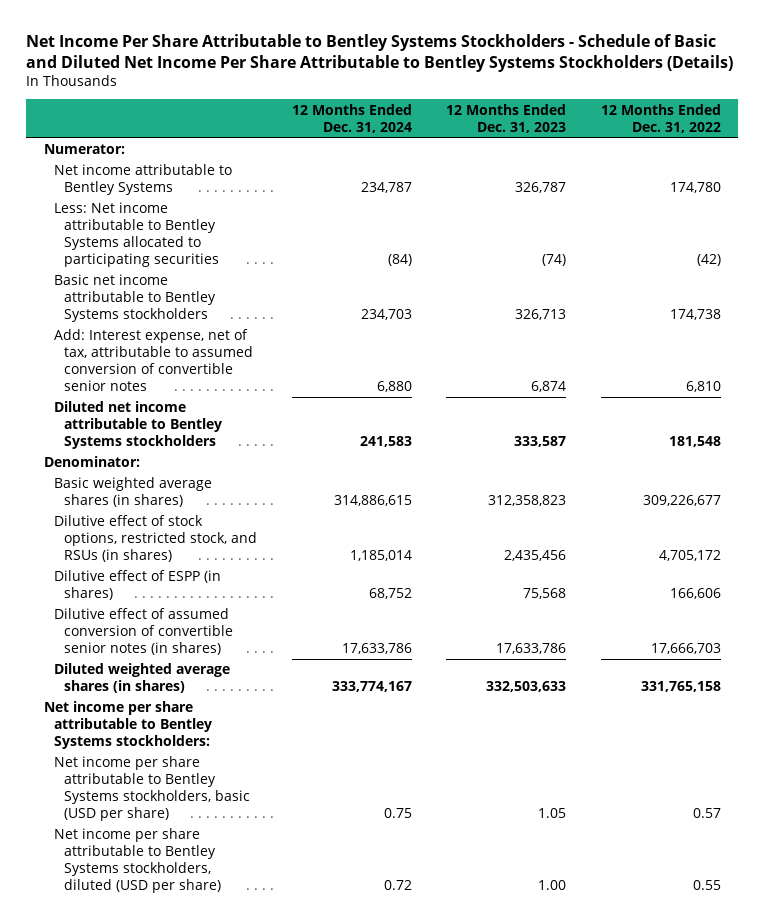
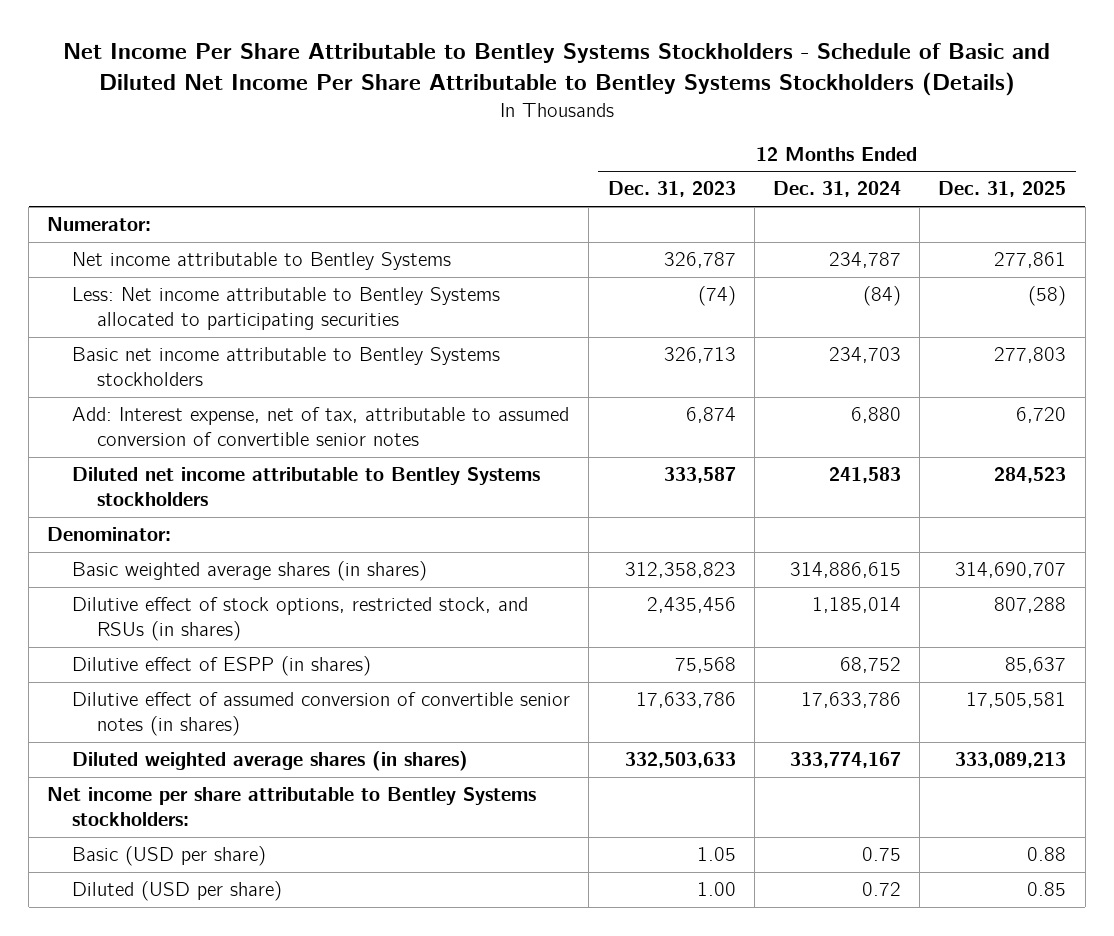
[601,103,722,133] 12 Months Ended Dec. 31, 2022 -> none
none -> [938,181,1067,198] Dec. 31, 2025
[53,756,251,822] Net income per share attributable to Bentley Systems stockholders, basic (USD per share) -> [72,846,267,867] Basic (USD per share)
[53,828,222,894] Net income per share attributable to Bentley Systems stockholders, diluted (USD per share) -> [72,881,283,902] Diluted (USD per share)

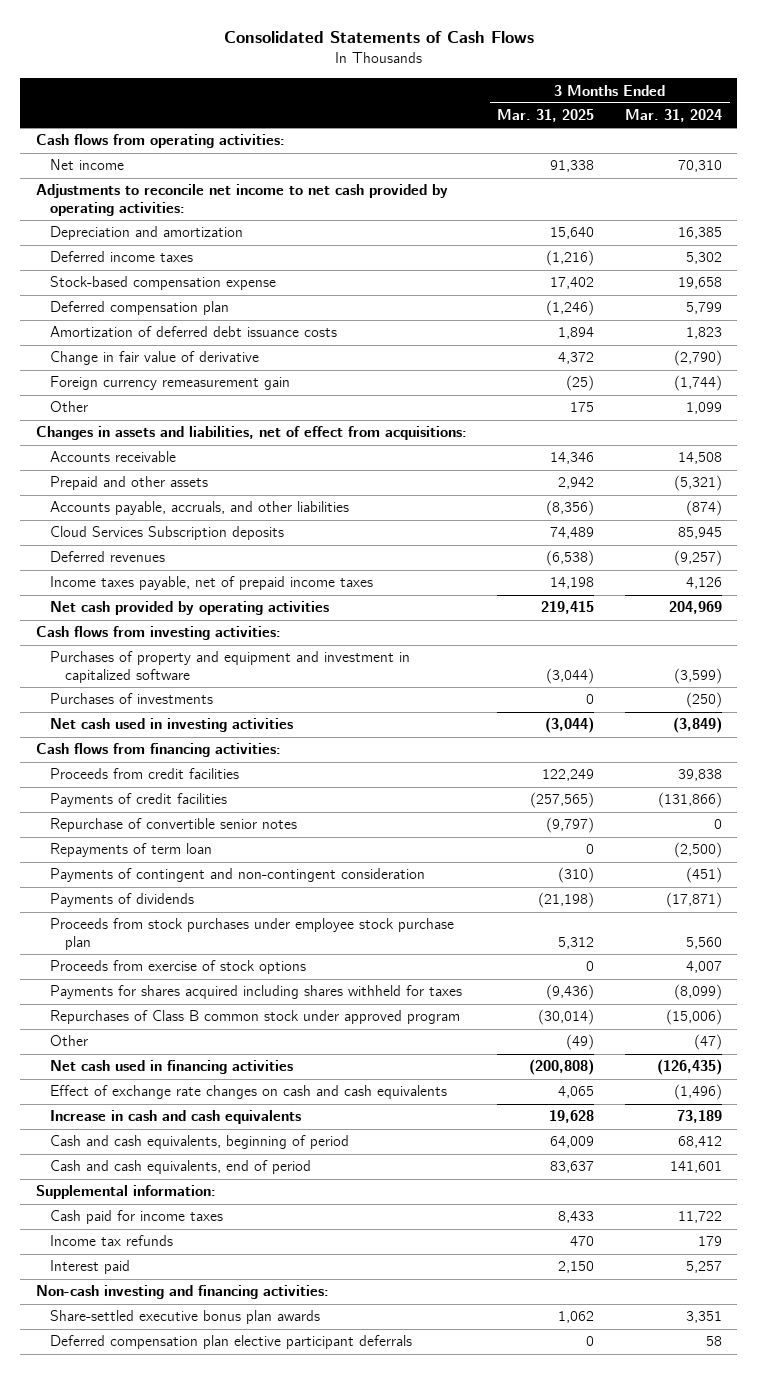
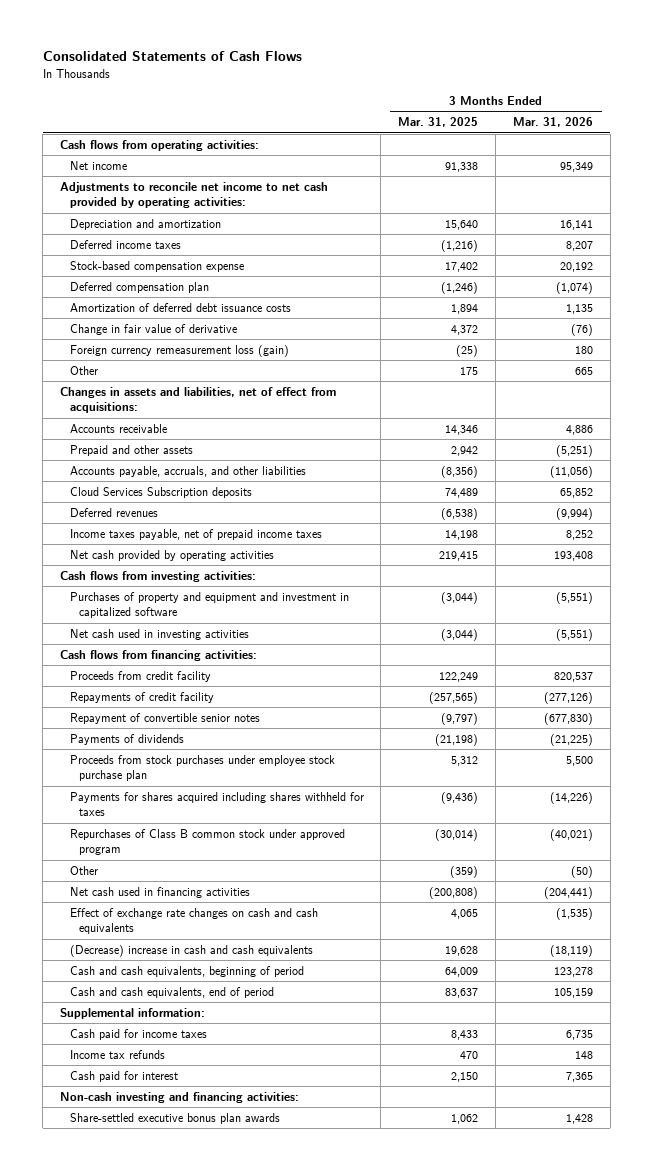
[624,109,722,123] Mar. 31, 2024 -> none
none -> [513,117,594,128] Mar. 31, 2026
[50,376,291,391] Foreign currency remeasurement gain -> [69,344,289,357] Foreign currency remeasurement loss (gain)
[50,693,214,705] Purchases of investments -> none
[50,843,213,858] Repayments of term loan -> none
[50,868,426,883] Payments of contingent and non-contingent consideration -> none
[50,768,240,780] Proceeds from credit facilities -> [69,670,211,682] Proceeds from credit facility
[50,793,228,808] Payments of credit facilities -> [69,691,214,703] Repayments of credit facility
[50,818,298,833] Repurchase of convertible senior notes -> [69,712,260,724] Repayment of convertible senior notes
[50,960,307,975] Proceeds from exercise of stock options -> none
[566,1034,595,1051] (49) -> [450,865,479,878] (359)
[50,1110,302,1125] Increase in cash and cash equivalents -> [69,944,313,957] (Decrease) increase in cash and cash equivalents
[50,1260,131,1275] Interest paid -> [69,1070,178,1082] Cash paid for interest
[50,1335,413,1350] Deferred compensation plan elective participant deferrals -> none

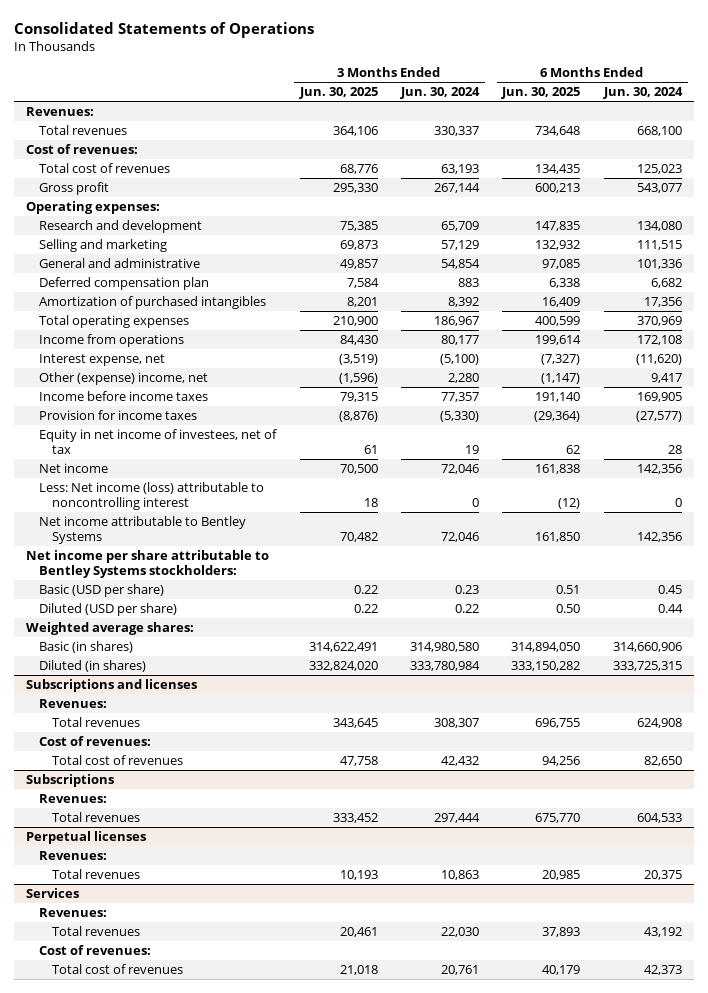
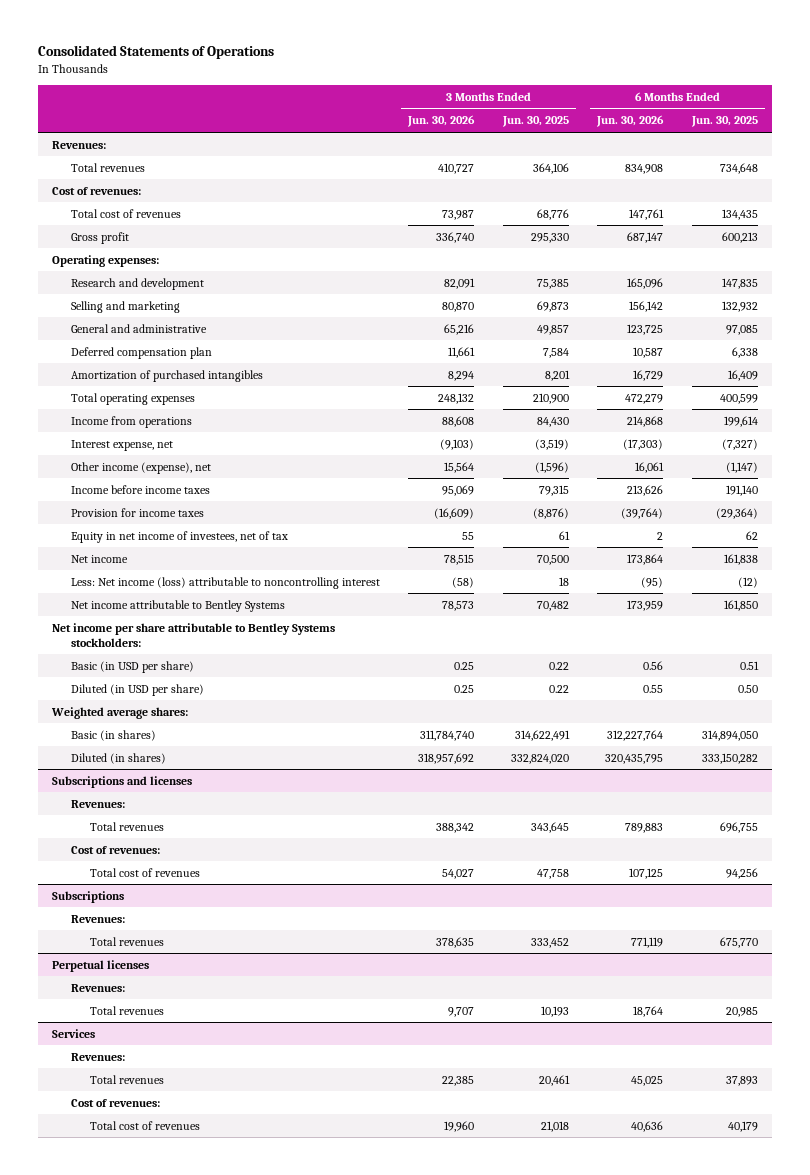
[399,87,480,100] Jun. 30, 2024 -> none
[602,87,683,100] Jun. 30, 2024 -> none
none -> [407,115,476,128] Jun. 30, 2026
none -> [596,115,665,128] Jun. 30, 2026
[39,371,209,385] Other (expense) income, net -> [70,461,211,474] Other income (expense), net
[39,583,165,597] Basic (USD per share) -> [70,660,194,673] Basic (in USD per share)
[39,602,178,616] Diluted (USD per share) -> [70,683,204,696] Diluted (in USD per share)

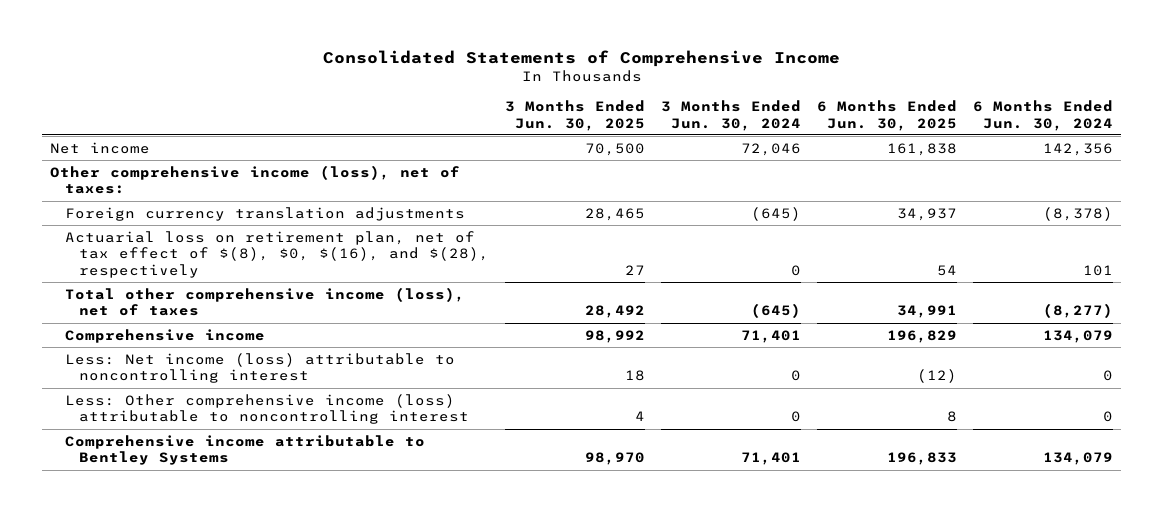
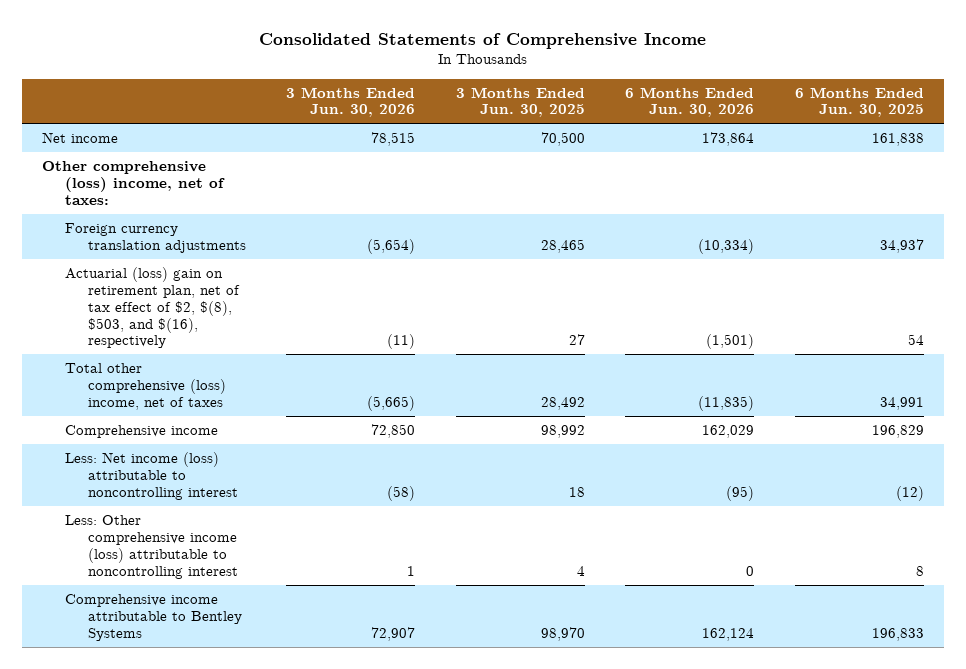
[661,100,802,131] 3 Months Ended Jun. 30, 2024 -> none
[973,100,1114,131] 6 Months Ended Jun. 30, 2024 -> none
none -> [286,86,416,118] 3 Months Ended Jun. 30, 2026
none -> [625,86,755,118] 6 Months Ended Jun. 30, 2026
[50,164,461,195] Other comprehensive income (loss), net of taxes: -> [42,160,226,205] Other comprehensive (loss) income, net of taxes:
[64,230,489,278] Actuarial loss on retirement plan, net of tax effect of $(8), $0, $(16), and $(28), respectively -> [65,266,240,349] Actuarial (loss) gain on retirement plan, net of tax effect of $2, $(8), $503, and $(16), respectively
[64,286,465,317] Total other comprehensive income (loss), net of taxes -> [65,362,226,410] Total other comprehensive (loss) income, net of taxes

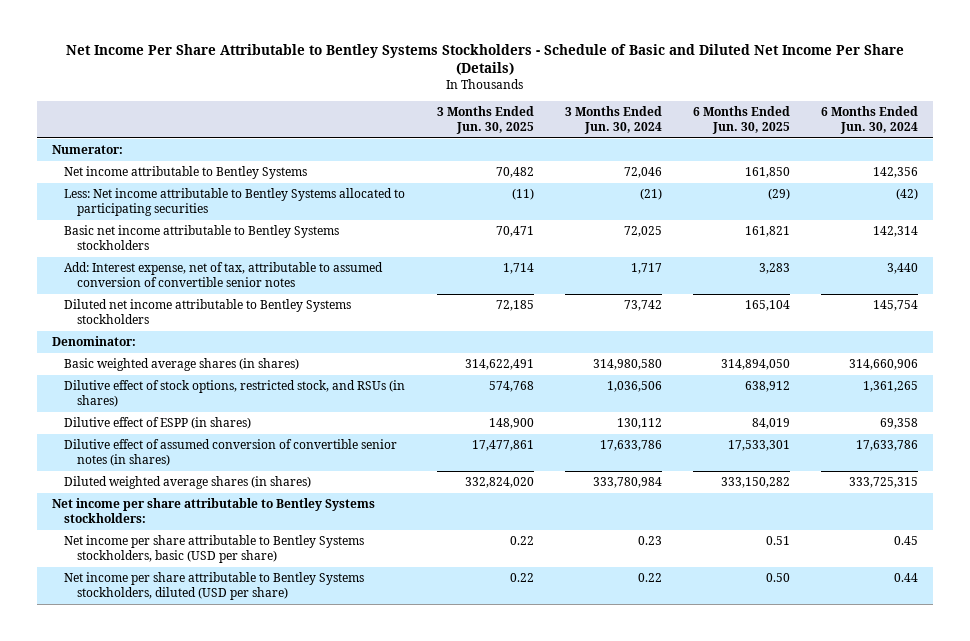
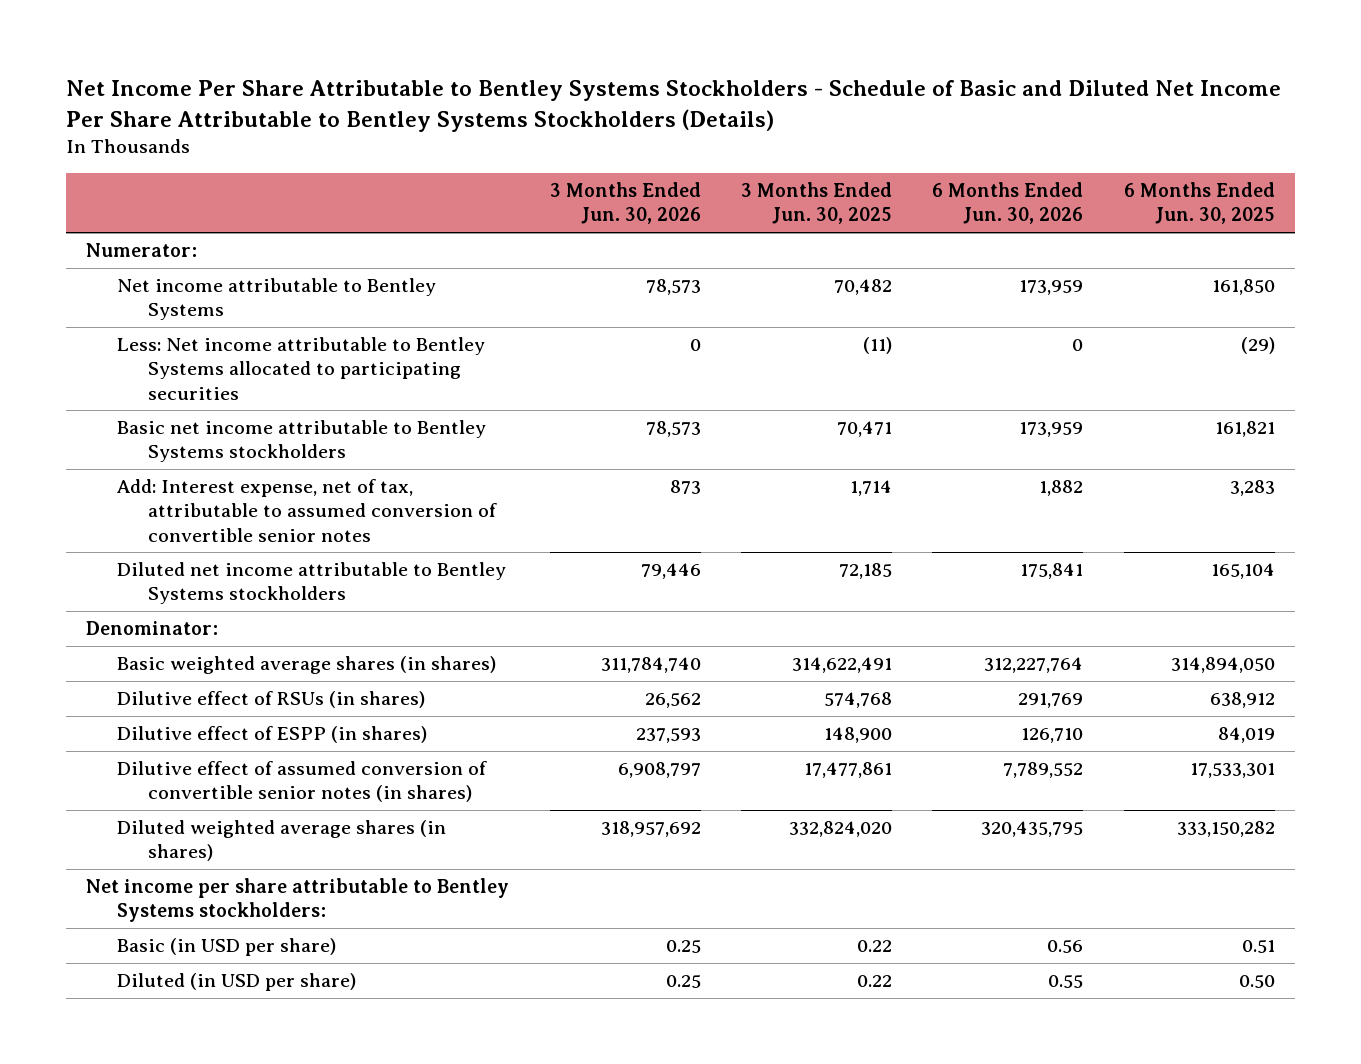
[65,43,904,76] Net Income Per Share Attributable to Bentley Systems Stockholders - Schedule of Basic and Diluted Net Income Per Share (Details) -> [66,80,1282,132] Net Income Per Share Attributable to Bentley Systems Stockholders - Schedule of Basic and Diluted Net Income Per Share Attributable to Bentley Systems Stockholders (Details)
[564,106,662,134] 3 Months Ended Jun. 30, 2024 -> none
[820,106,918,134] 6 Months Ended Jun. 30, 2024 -> none
none -> [549,182,701,225] 3 Months Ended Jun. 30, 2026
none -> [932,182,1084,225] 6 Months Ended Jun. 30, 2026
[64,380,406,407] Dilutive effect of stock options, restricted stock, and RSUs (in shares) -> [117,691,426,709] Dilutive effect of RSUs (in shares)
[64,535,365,563] Net income per share attributable to Bentley Systems stockholders, basic (USD per share) -> [117,938,337,957] Basic (in USD per share)
[64,572,365,600] Net income per share attributable to Bentley Systems stockholders, diluted (USD per share) -> [117,973,357,992] Diluted (in USD per share)

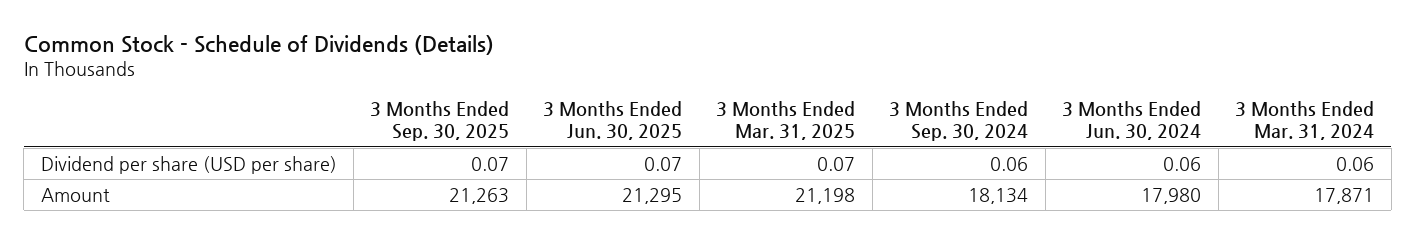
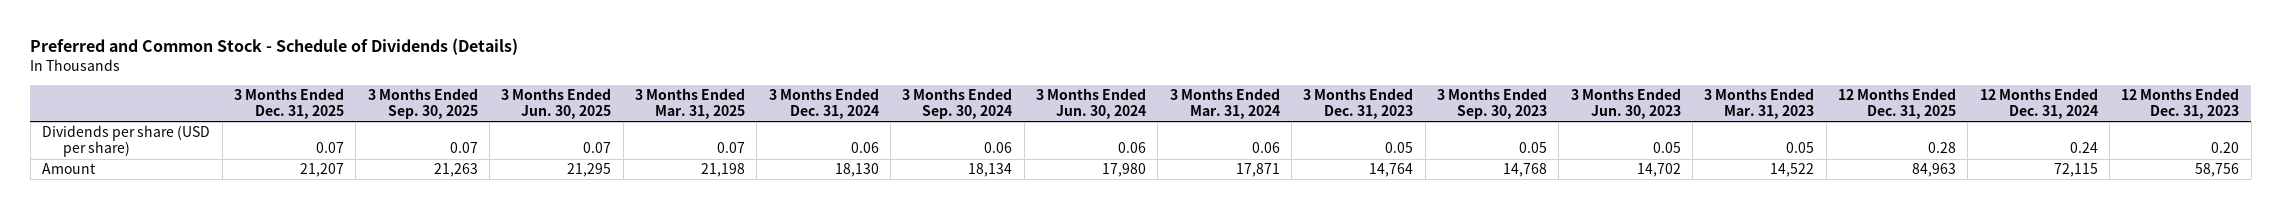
[23,35,494,56] Common Stock - Schedule of Dividends (Details) -> [30,38,519,56] Preferred and Common Stock - Schedule of Dividends (Details)
none -> [233,88,344,120] 3 Months Ended Dec. 31, 2025
none -> [768,88,879,120] 3 Months Ended Dec. 31, 2024
none -> [1303,88,1414,120] 3 Months Ended Dec. 31, 2023
none -> [1436,88,1547,120] 3 Months Ended Sep. 30, 2023
none -> [1570,88,1681,120] 3 Months Ended Jun. 30, 2023
none -> [1704,88,1815,120] 3 Months Ended Mar. 31, 2023
none -> [1837,88,1956,120] 12 Months Ended Dec. 31, 2025
none -> [1979,88,2098,120] 12 Months Ended Dec. 31, 2024
none -> [2121,88,2240,120] 12 Months Ended Dec. 31, 2023
[40,155,337,174] Dividend per share (USD per share) -> [42,125,211,158] Dividends per share (USD per share)

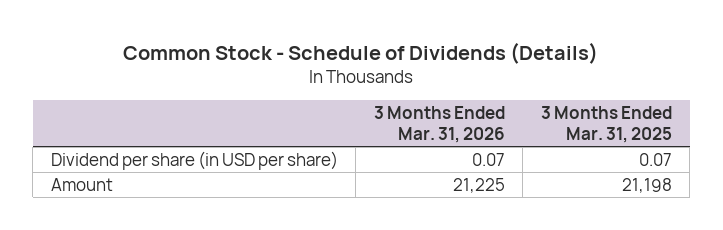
[30,38,519,56] Preferred and Common Stock - Schedule of Dividends (Details) -> [123,41,599,64] Common Stock - Schedule of Dividends (Details)
[233,88,344,120] 3 Months Ended Dec. 31, 2025 -> none
[367,88,478,120] 3 Months Ended Sep. 30, 2025 -> none
[501,88,612,120] 3 Months Ended Jun. 30, 2025 -> none
[768,88,879,120] 3 Months Ended Dec. 31, 2024 -> none
[902,88,1013,120] 3 Months Ended Sep. 30, 2024 -> none
[1035,88,1146,120] 3 Months Ended Jun. 30, 2024 -> none
[1169,88,1280,120] 3 Months Ended Mar. 31, 2024 -> none
[1303,88,1414,120] 3 Months Ended Dec. 31, 2023 -> none
[1436,88,1547,120] 3 Months Ended Sep. 30, 2023 -> none
[1570,88,1681,120] 3 Months Ended Jun. 30, 2023 -> none
[1704,88,1815,120] 3 Months Ended Mar. 31, 2023 -> none
[1837,88,1956,120] 12 Months Ended Dec. 31, 2025 -> none
[1979,88,2098,120] 12 Months Ended Dec. 31, 2024 -> none
[2121,88,2240,120] 12 Months Ended Dec. 31, 2023 -> none
none -> [373,105,505,143] 3 Months Ended Mar. 31, 2026
[42,125,211,158] Dividends per share (USD per share) -> [50,150,338,170] Dividend per share (in USD per share)

